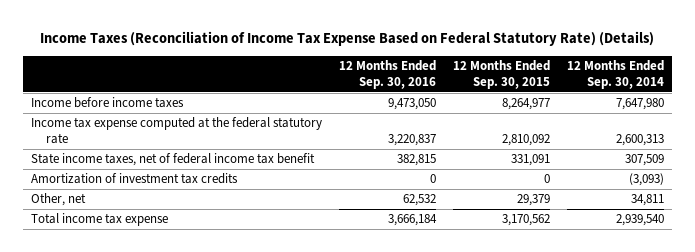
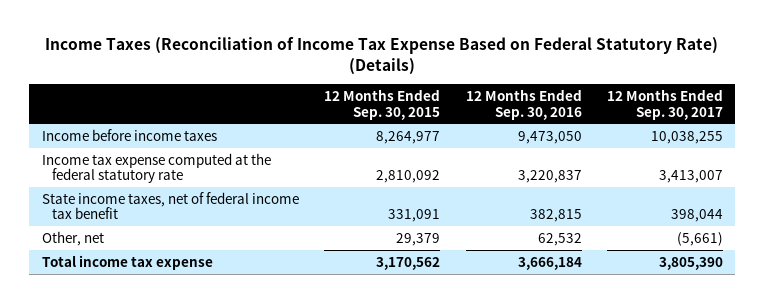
[566,59,664,89] 12 Months Ended Sep. 30, 2014 -> none
none -> [606,89,723,120] 12 Months Ended Sep. 30, 2017
[31,173,239,185] Amortization of investment tax credits -> none

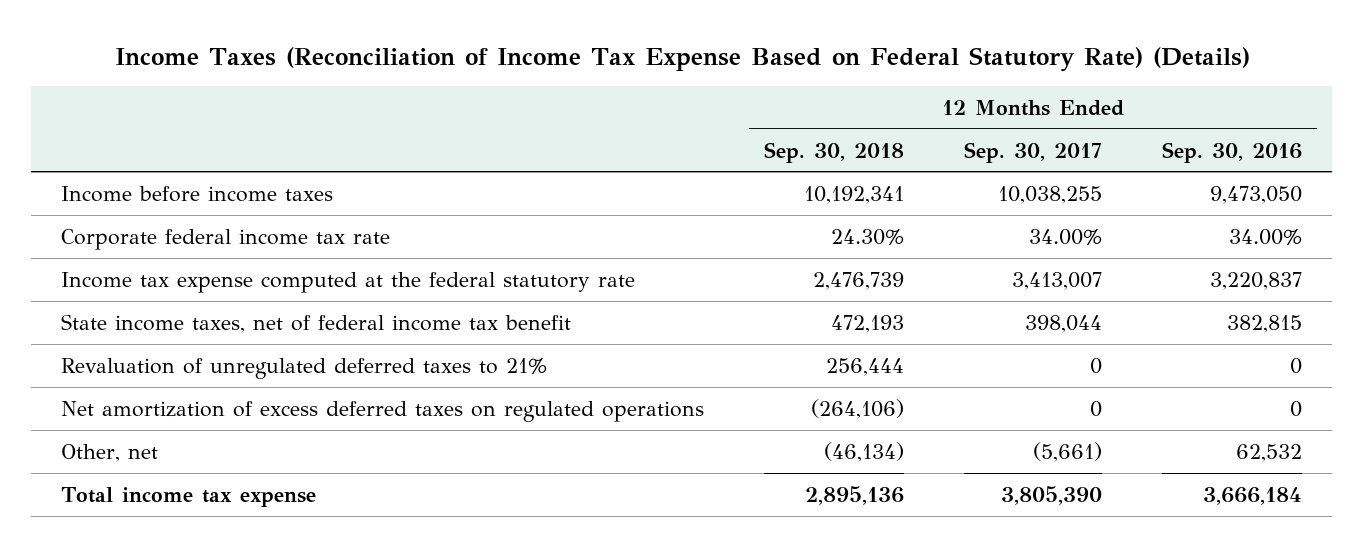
[324,89,441,120] 12 Months Ended Sep. 30, 2015 -> none
none -> [764,141,905,163] Sep. 30, 2018
none -> [61,228,391,250] Corporate federal income tax rate
none -> [61,357,548,379] Revaluation of unregulated deferred taxes to 21%
none -> [61,400,705,422] Net amortization of excess deferred taxes on regulated operations

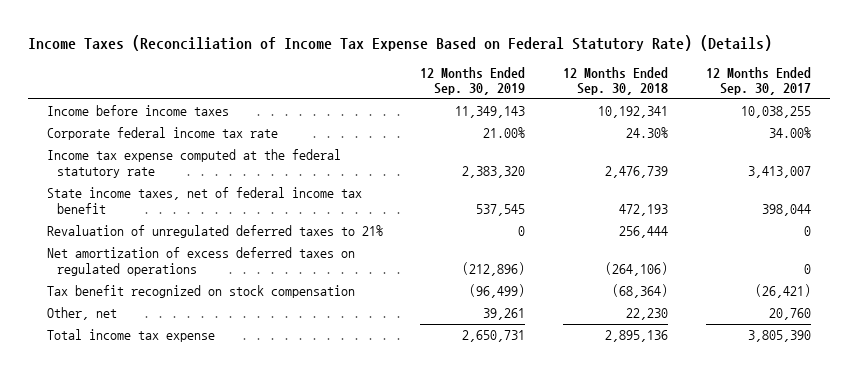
[1162,141,1303,163] Sep. 30, 2016 -> none
none -> [420,66,526,96] 12 Months Ended Sep. 30, 2019
none -> [46,285,355,299] Tax benefit recognized on stock compensation
[824,441,905,462] (46,134) -> [626,308,669,321] 22,230
[1033,441,1103,462] (5,661) -> [769,308,812,321] 20,760

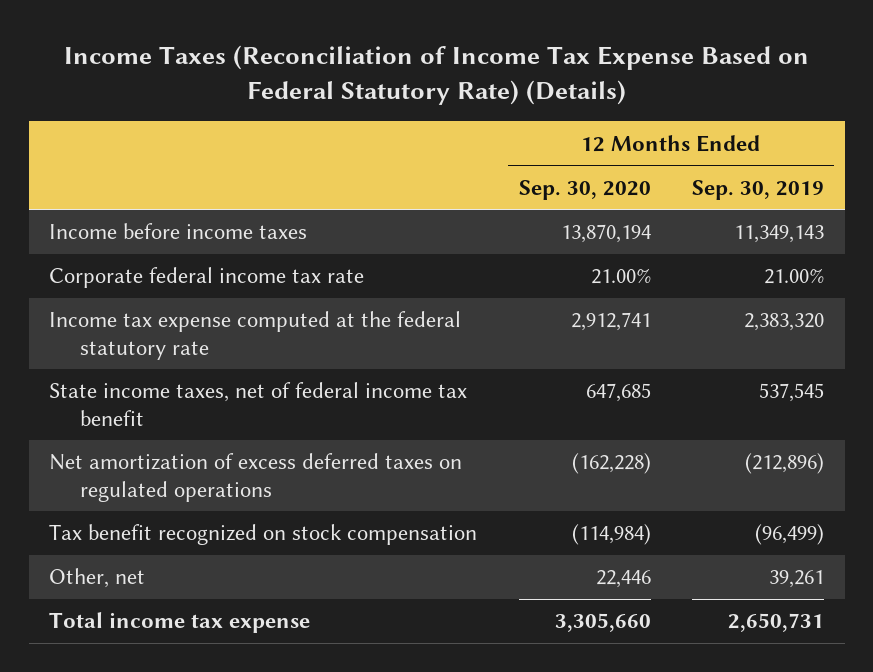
[563,66,669,96] 12 Months Ended Sep. 30, 2018 -> none
[706,66,812,96] 12 Months Ended Sep. 30, 2017 -> none
none -> [518,179,651,200] Sep. 30, 2020
[46,225,383,239] Revaluation of unregulated deferred taxes to 21% -> none

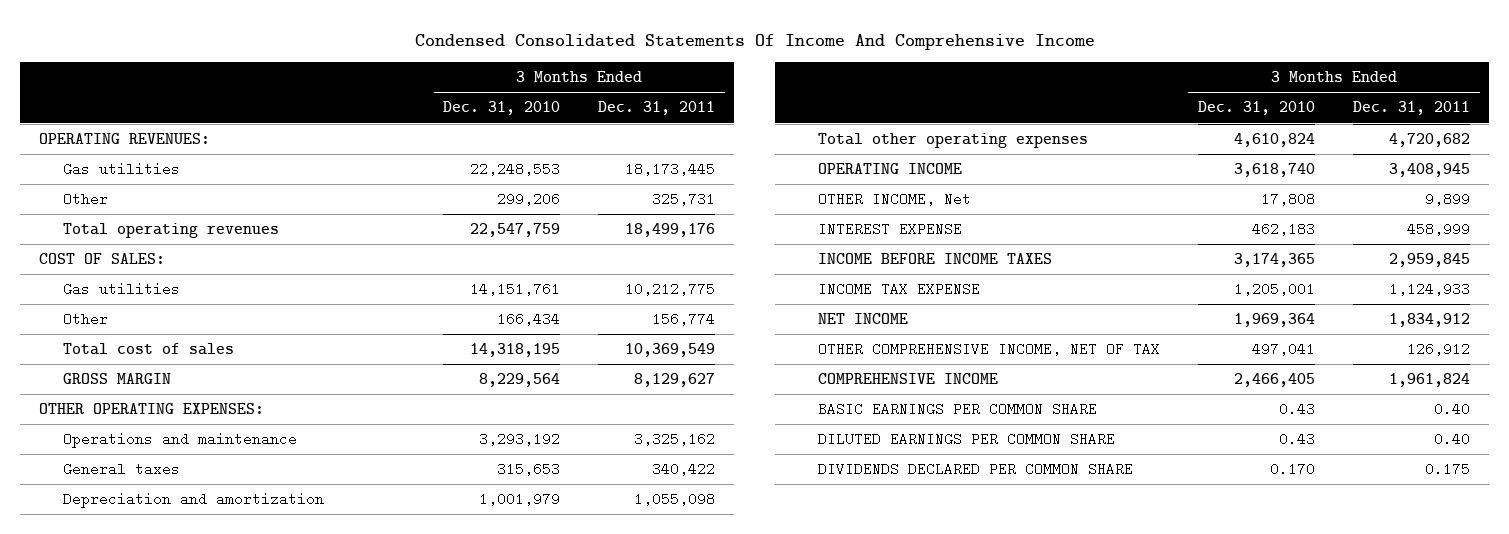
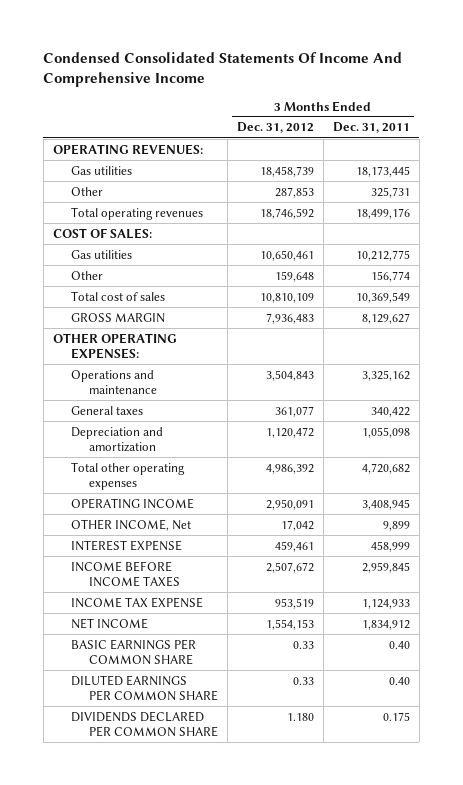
[443,101,561,116] Dec. 31, 2010 -> none
none -> [236,122,314,134] Dec. 31, 2012
[817,342,1160,357] OTHER COMPREHENSIVE INCOME, NET OF TAX -> none
[817,373,998,385] COMPREHENSIVE INCOME -> none

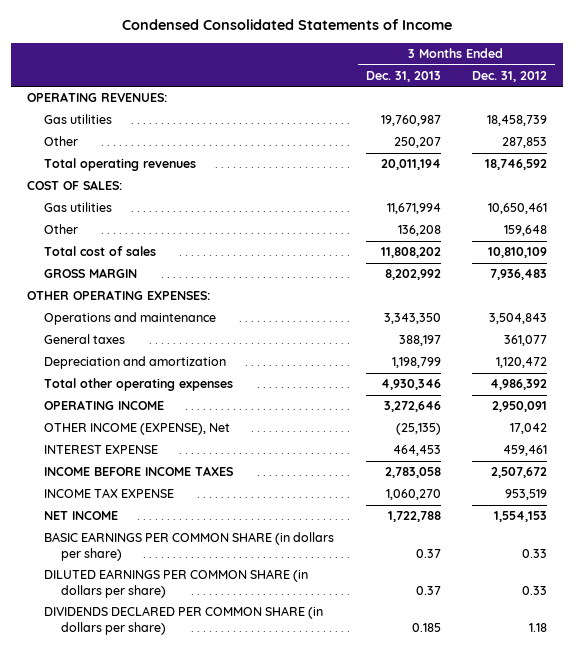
[43,52,403,88] Condensed Consolidated Statements Of Income And Comprehensive Income -> [121,19,452,31] Condensed Consolidated Statements of Income
[332,122,410,134] Dec. 31, 2011 -> none
none -> [365,70,441,82] Dec. 31, 2013
[70,518,191,531] OTHER INCOME, Net -> [43,423,230,436] OTHER INCOME (EXPENSE), Net
[70,638,196,665] BASIC EARNINGS PER COMMON SHARE -> [43,532,334,561] BASIC EARNINGS PER COMMON SHARE (in dollars per share)
[70,674,218,701] DILUTED EARNINGS PER COMMON SHARE -> [43,569,308,598] DILUTED EARNINGS PER COMMON SHARE (in dollars per share)
[70,710,218,737] DIVIDENDS DECLARED PER COMMON SHARE -> [43,606,323,635] DIVIDENDS DECLARED PER COMMON SHARE (in dollars per share)
[286,712,314,721] 1.180 -> [529,622,548,632] 1.18

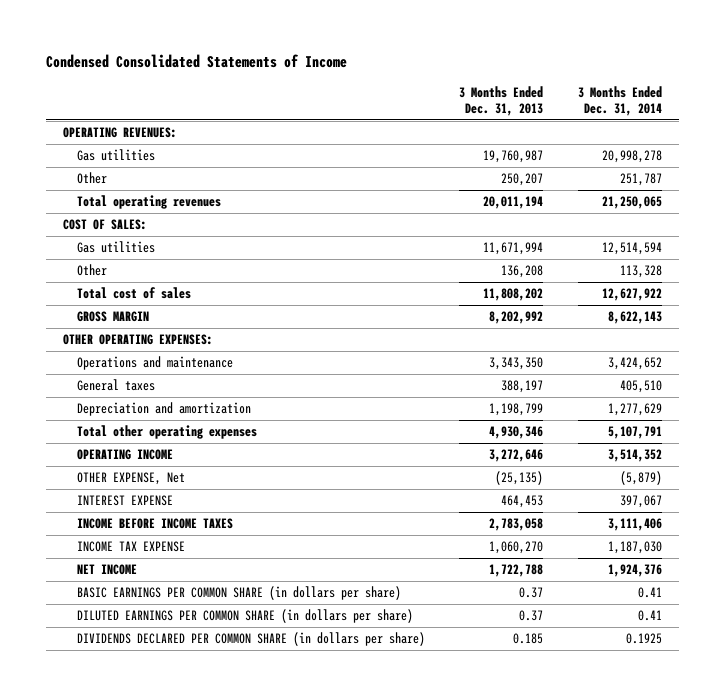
[472,70,548,82] Dec. 31, 2012 -> none
none -> [577,85,662,116] 3 Months Ended Dec. 31, 2014
[43,423,230,436] OTHER INCOME (EXPENSE), Net -> [77,472,186,486] OTHER EXPENSE, Net

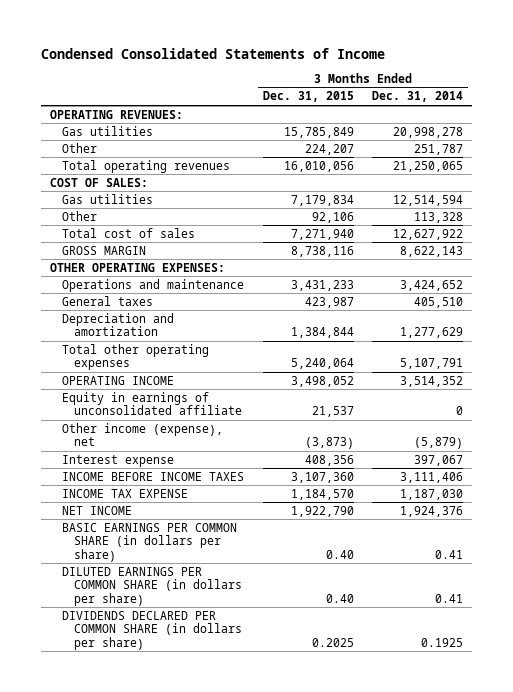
[459,85,544,116] 3 Months Ended Dec. 31, 2013 -> none
none -> [262,91,354,103] Dec. 31, 2015
none -> [62,391,243,416] Equity in earnings of unconsolidated affiliate
[77,472,186,486] OTHER EXPENSE, Net -> [62,422,224,447] Other income (expense), net
[77,495,174,507] INTEREST EXPENSE -> [62,454,175,467] Interest expense

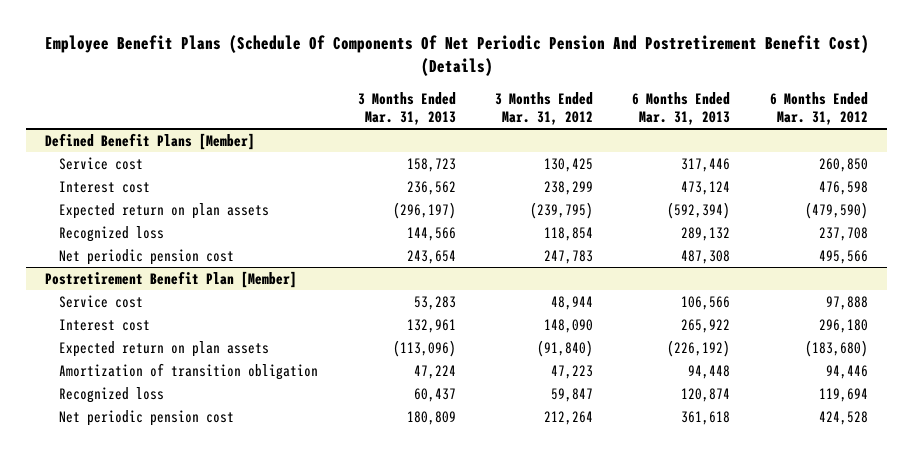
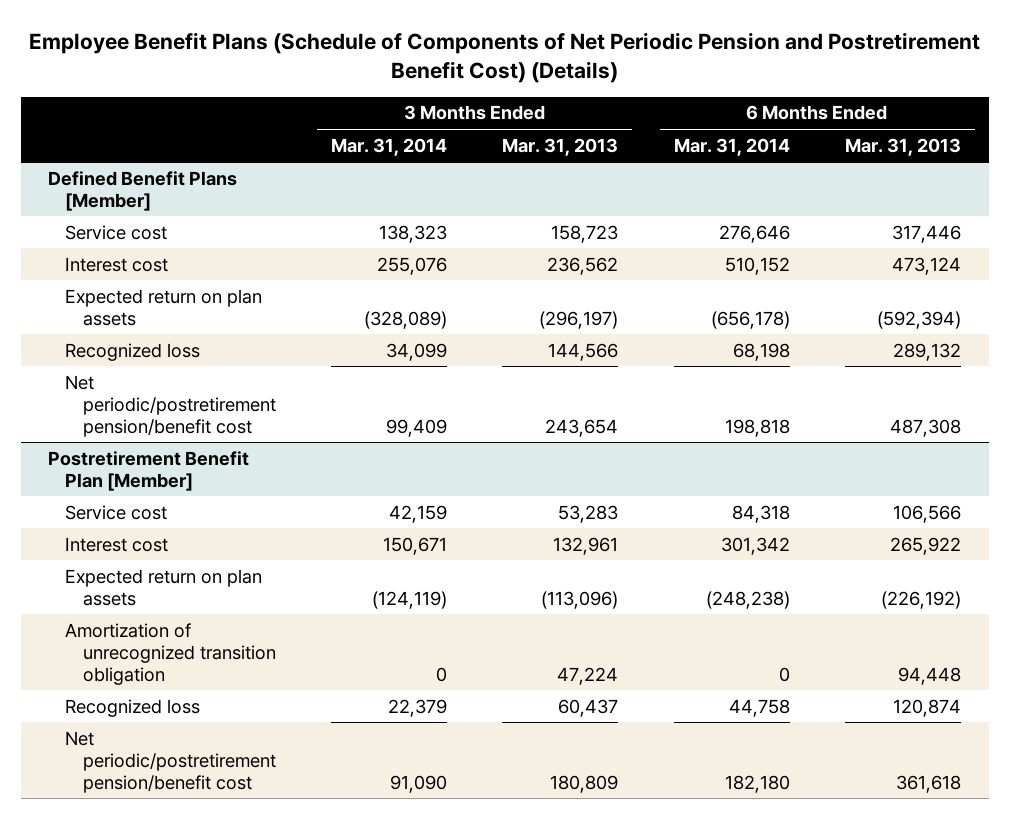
[44,34,869,77] Employee Benefit Plans (Schedule Of Components Of Net Periodic Pension And Postretirement Benefit Cost) (Details) -> [28,32,980,84] Employee Benefit Plans (Schedule of Components of Net Periodic Pension and Postretirement Benefit Cost) (Details)
[495,91,594,126] 3 Months Ended Mar. 31, 2012 -> none
[769,91,868,126] 6 Months Ended Mar. 31, 2012 -> none
none -> [331,137,448,156] Mar. 31, 2014
none -> [673,137,790,156] Mar. 31, 2014
[59,248,235,265] Net periodic pension cost -> [65,374,276,437] Net periodic/postretirement pension/benefit cost
[59,362,319,380] Amortization of transition obligation -> [65,622,276,685] Amortization of unrecognized transition obligation
[59,409,235,426] Net periodic pension cost -> [65,730,276,793] Net periodic/postretirement pension/benefit cost

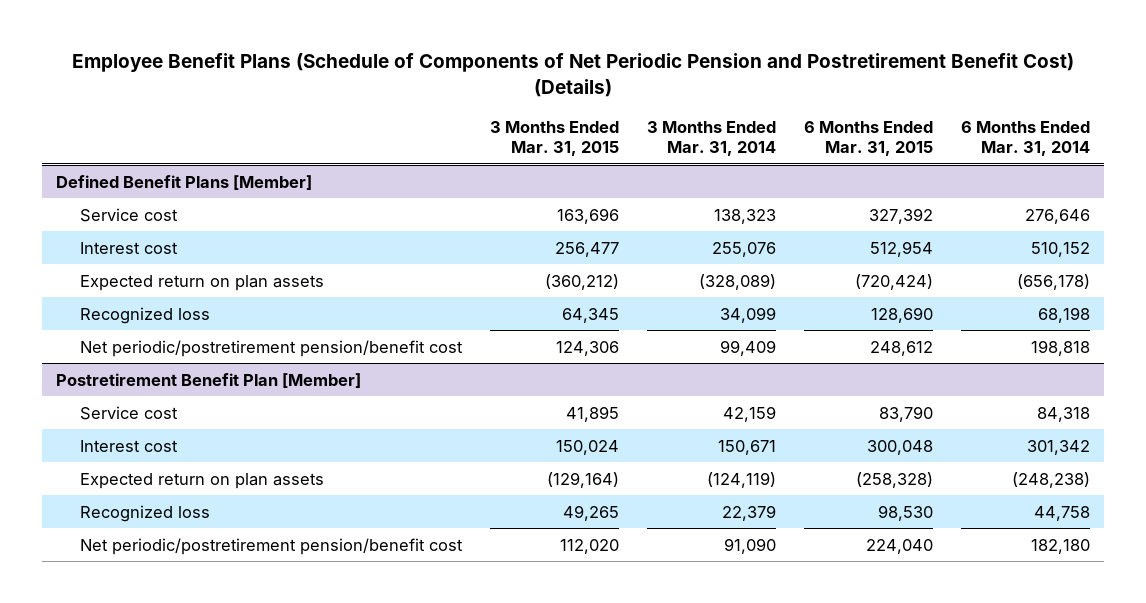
[502,137,619,156] Mar. 31, 2013 -> none
[844,137,961,156] Mar. 31, 2013 -> none
none -> [490,120,620,157] 3 Months Ended Mar. 31, 2015
none -> [803,120,933,157] 6 Months Ended Mar. 31, 2015
[65,622,276,685] Amortization of unrecognized transition obligation -> none

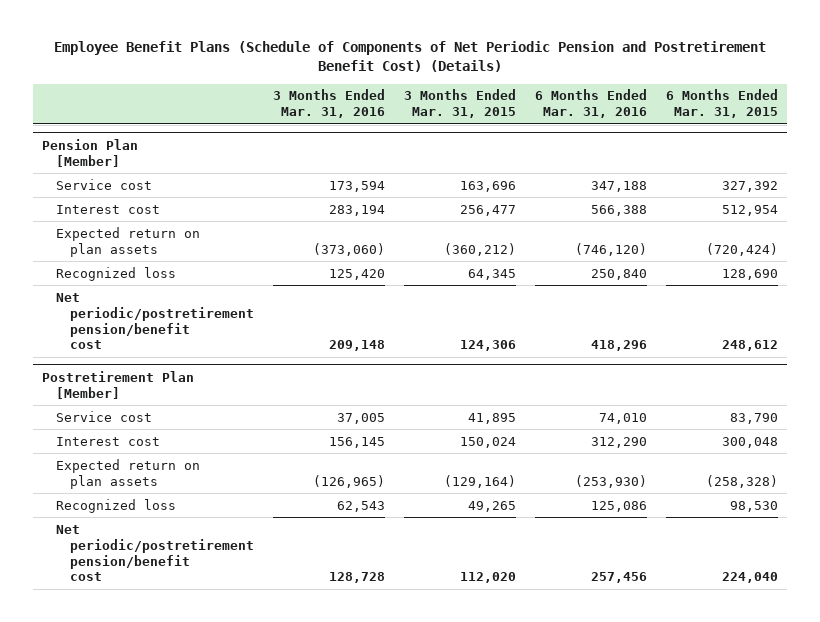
[646,120,776,157] 3 Months Ended Mar. 31, 2014 -> none
[960,120,1090,157] 6 Months Ended Mar. 31, 2014 -> none
none -> [272,89,385,119] 3 Months Ended Mar. 31, 2016
none -> [534,89,647,119] 6 Months Ended Mar. 31, 2016
[55,174,312,190] Defined Benefit Plans [Member] -> [42,138,139,167] Pension Plan [Member]
[55,372,361,388] Postretirement Benefit Plan [Member] -> [42,370,195,399] Postretirement Plan [Member]

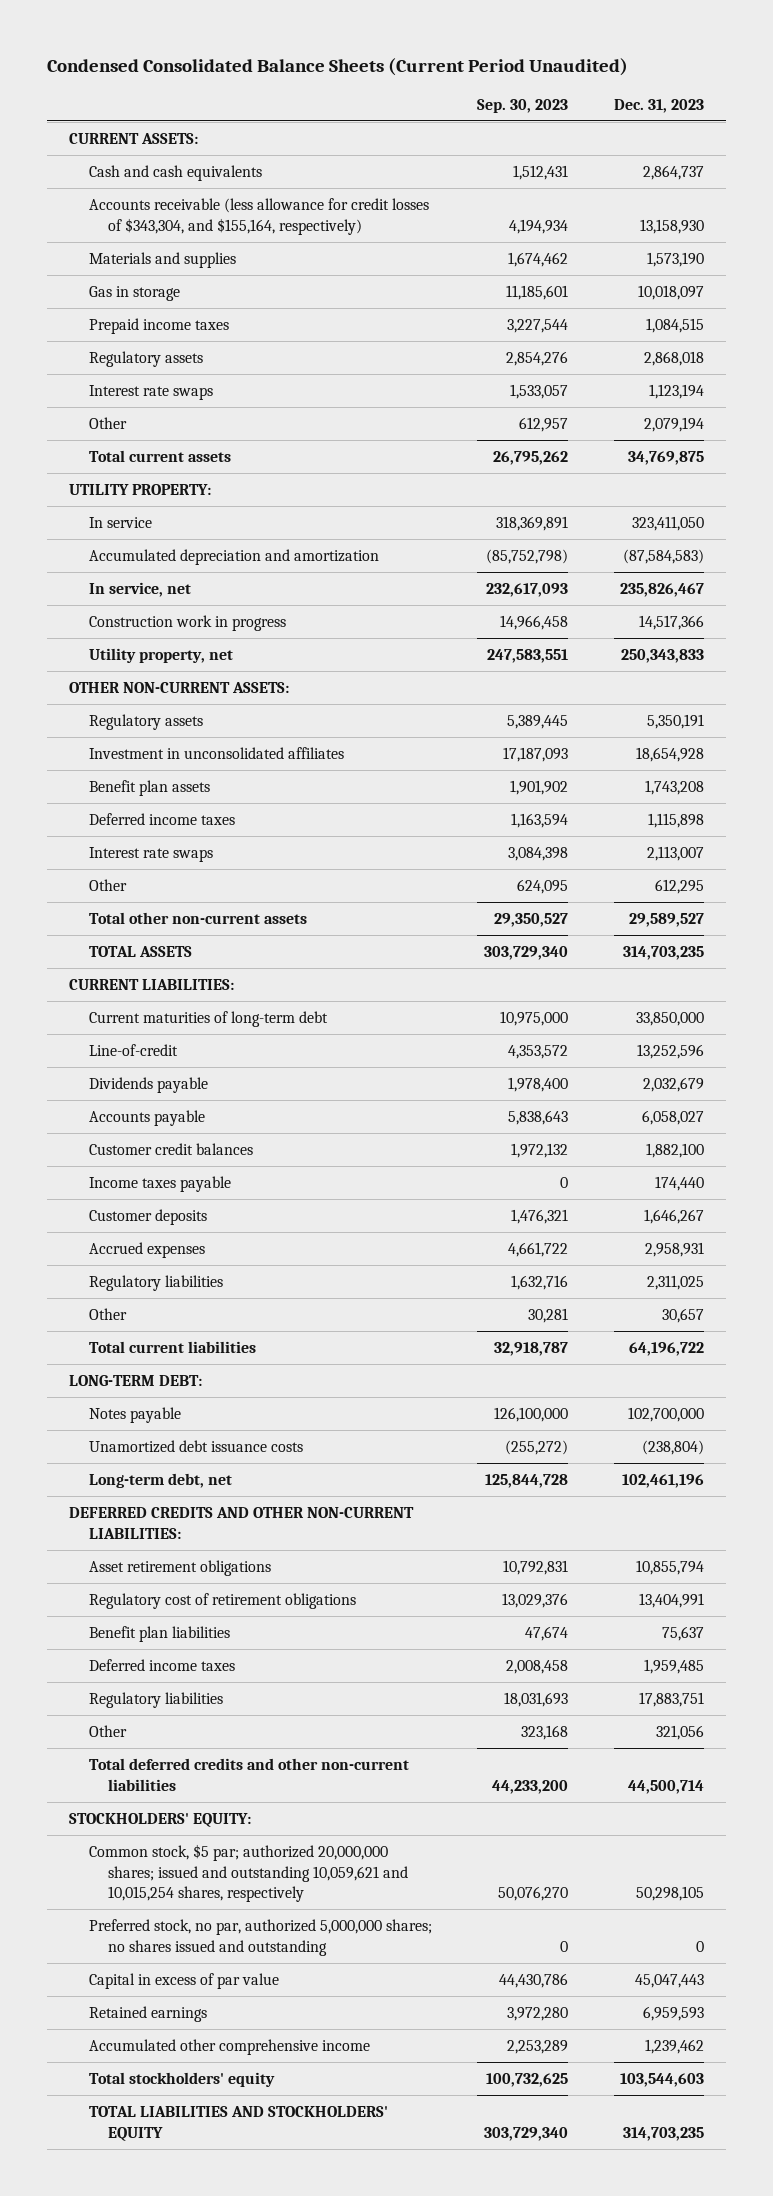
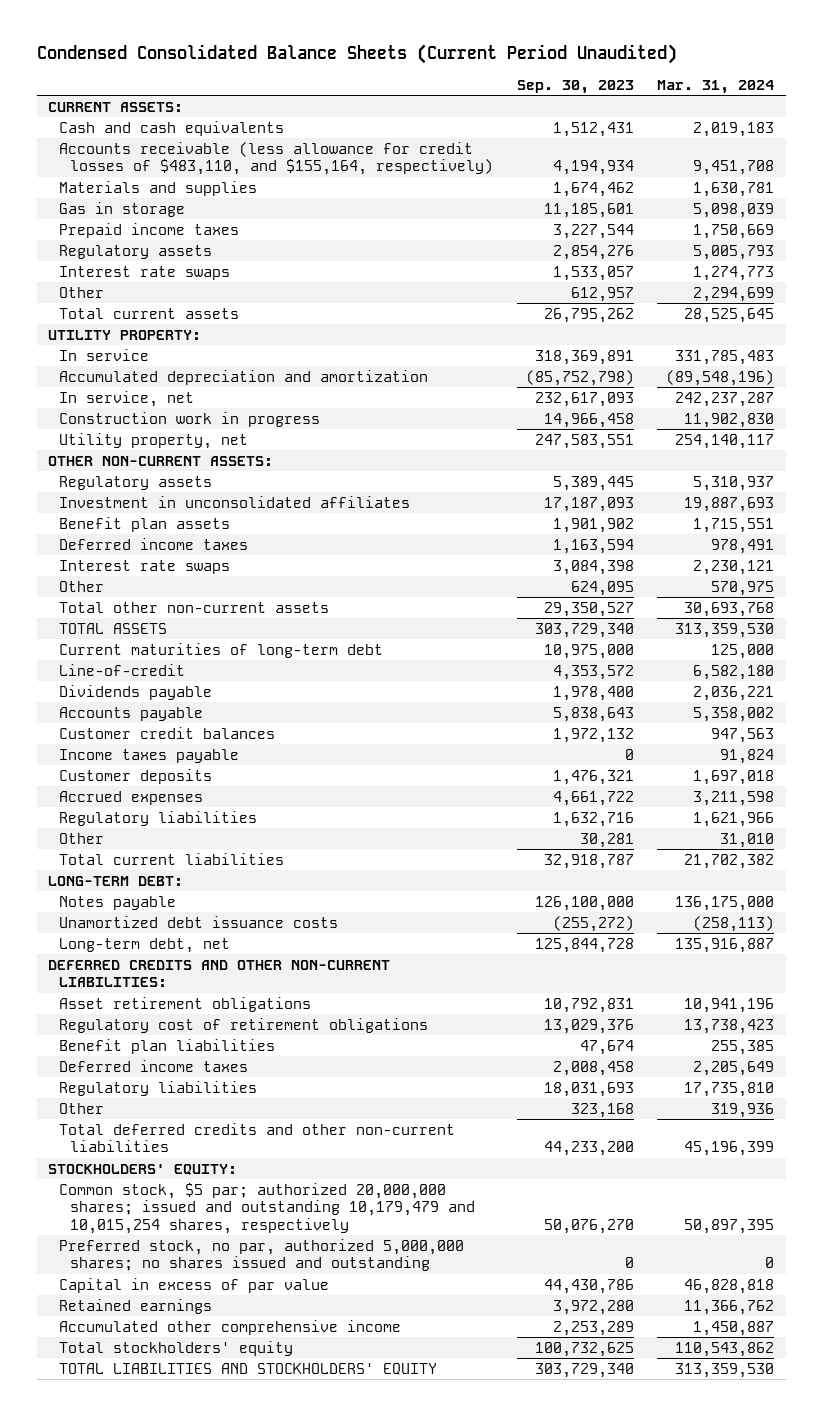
[613,98,704,113] Dec. 31, 2023 -> none
none -> [657,79,775,94] Mar. 31, 2024
[88,197,429,235] Accounts receivable (less allowance for credit losses of $343,304, and $155,164, respectively) -> [59,141,494,176] Accounts receivable (less allowance for credit losses of $483,110, and $155,164, respectively)
[69,978,235,990] CURRENT LIABILITIES: -> none
[88,1843,409,1903] Common stock, $5 par; authorized 20,000,000 shares; issued and outstanding 10,059,621 and 10,015,254 shares, respectively -> [59,1182,476,1234] Common stock, $5 par; authorized 20,000,000 shares; issued and outstanding 10,179,479 and 10,015,254 shares, respectively

